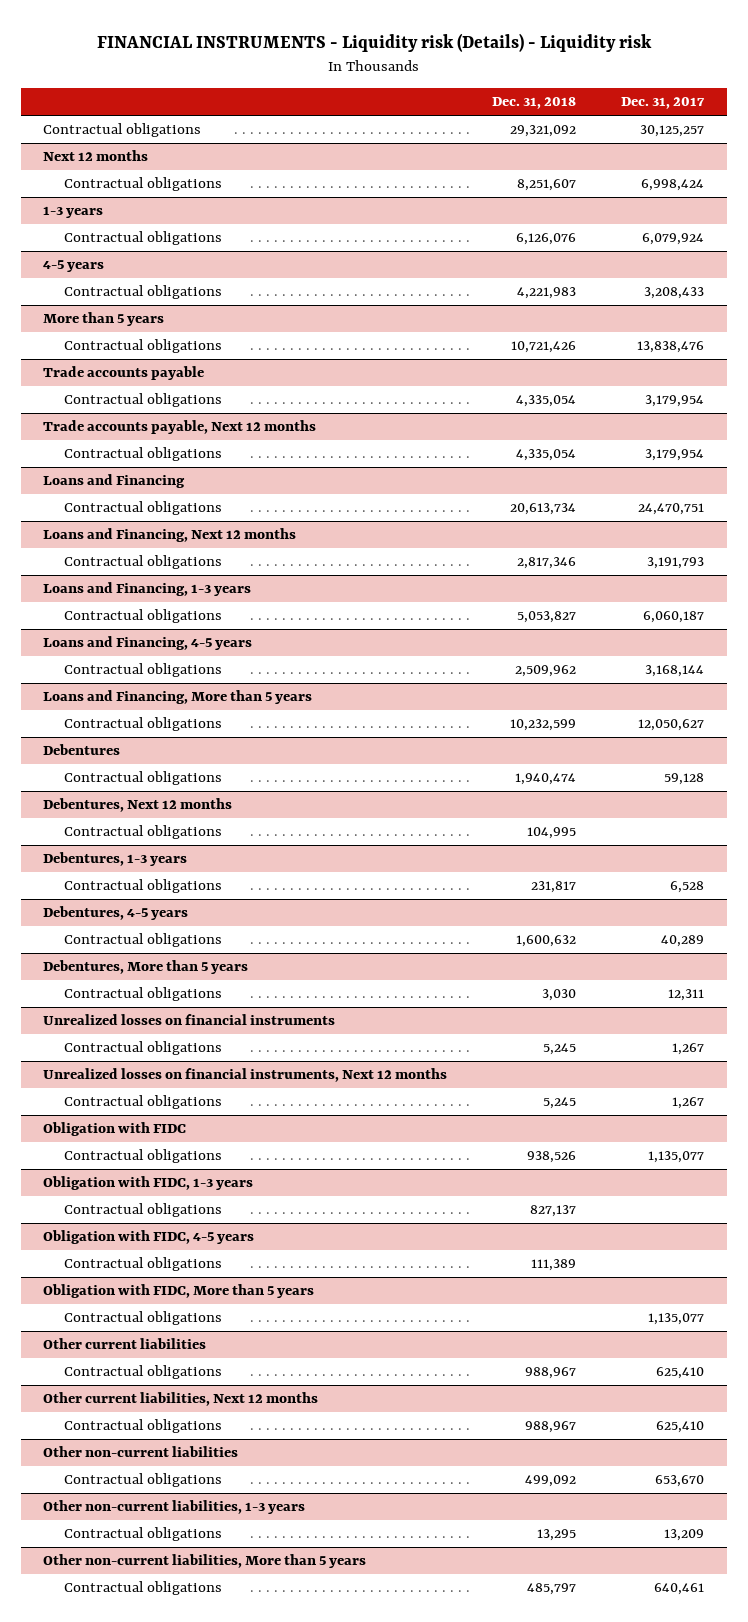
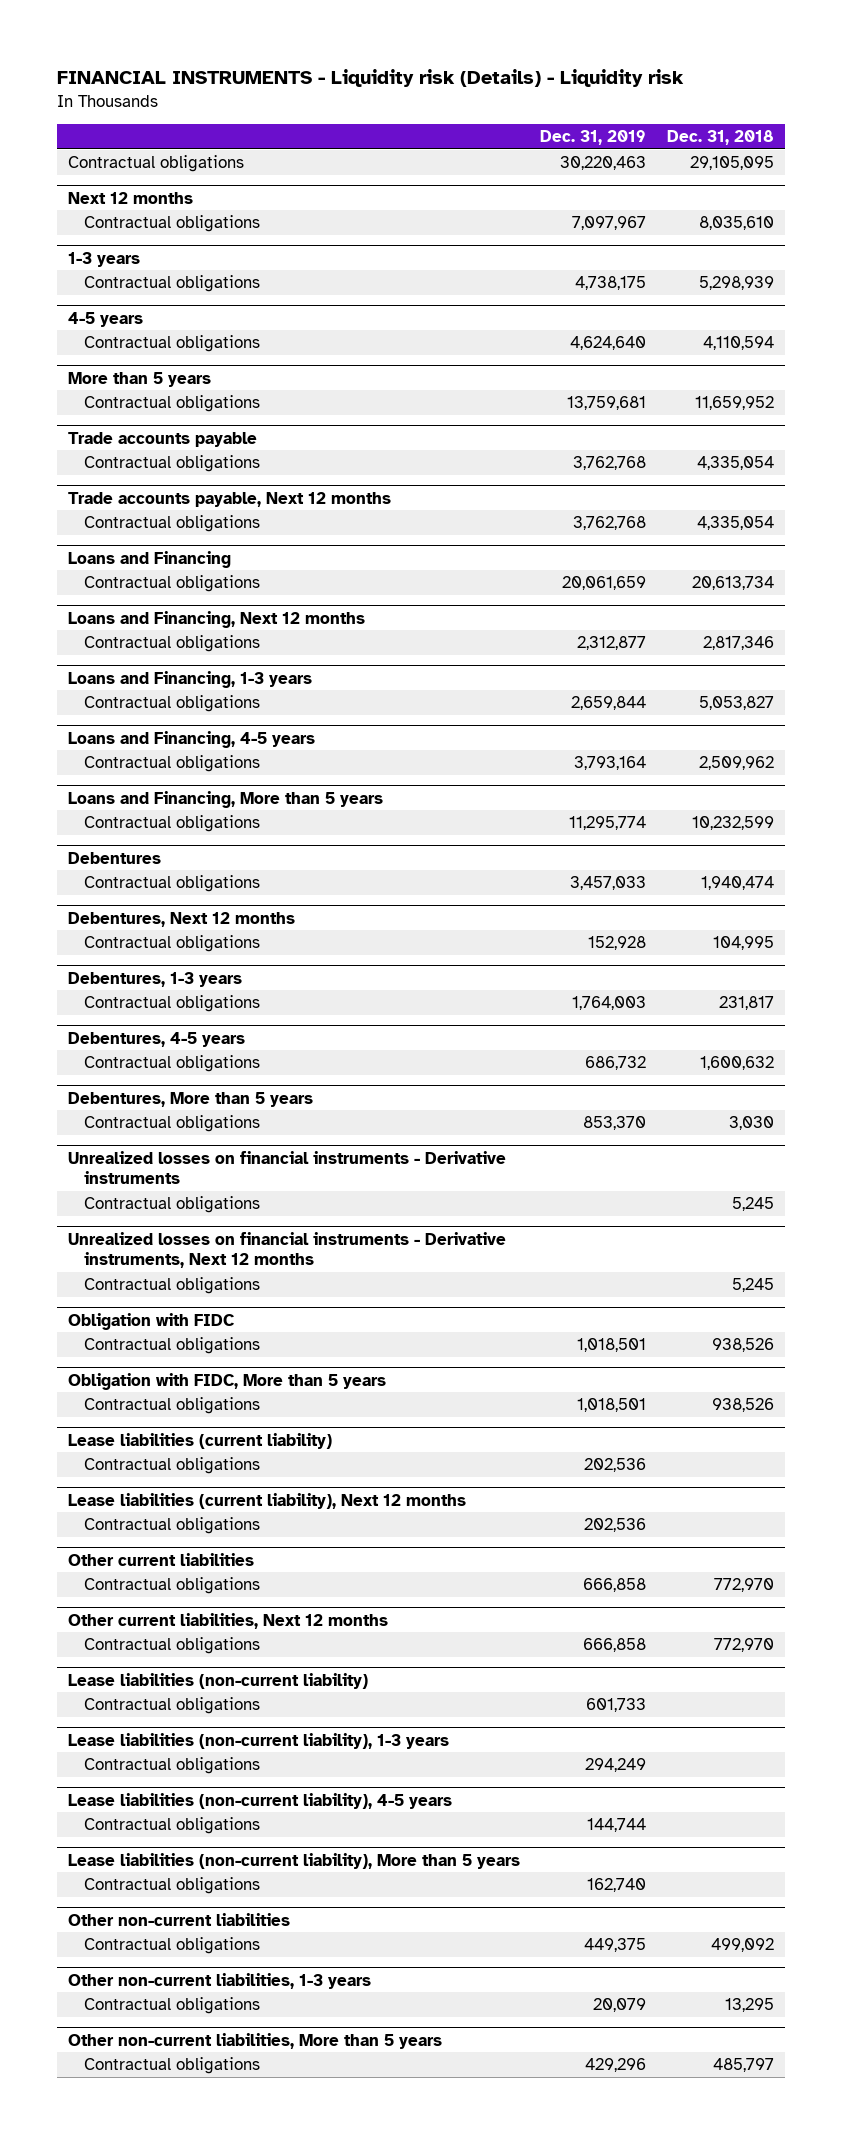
[621,97,706,110] Dec. 31, 2017 -> none
none -> [540,130,647,146] Dec. 31, 2019
[510,125,577,138] 29,321,092 -> [690,156,775,171] 29,105,095
[517,179,577,192] 8,251,607 -> [699,216,775,231] 8,035,610
[516,233,577,246] 6,126,076 -> [699,276,775,291] 5,298,939
[517,287,577,300] 4,221,983 -> [703,336,775,351] 4,110,594
[511,341,577,354] 10,721,426 -> [695,396,775,411] 11,659,952
[43,1014,336,1026] Unrealized losses on financial instruments -> [67,1150,506,1184] Unrealized losses on financial instruments - Derivative instruments
[43,1068,448,1083] Unrealized losses on financial instruments, Next 12 months -> [67,1231,506,1268] Unrealized losses on financial instruments - Derivative instruments, Next 12 months
[43,1176,254,1191] Obligation with FIDC, 1-3 years -> none
[63,1203,222,1218] Contractual obligations -> none
[43,1230,255,1245] Obligation with FIDC, 4-5 years -> none
[63,1257,222,1272] Contractual obligations -> none
none -> [83,1397,260,1415] Contractual obligations
none -> [67,1432,332,1449] Lease liabilities (current liability)
none -> [67,1492,466,1509] Lease liabilities (current liability), Next 12 months
none -> [83,1517,260,1535] Contractual obligations
[525,1367,577,1380] 988,967 -> [714,1578,775,1593] 772,970
[525,1421,577,1434] 988,967 -> [714,1638,775,1653] 772,970
none -> [67,1672,368,1689] Lease liabilities (non-current liability)
none -> [83,1697,260,1715] Contractual obligations
none -> [67,1732,449,1749] Lease liabilities (non-current liability), 1-3 years
none -> [83,1757,260,1775] Contractual obligations
none -> [67,1792,452,1809] Lease liabilities (non-current liability), 4-5 years
none -> [83,1817,260,1835] Contractual obligations
none -> [67,1852,520,1869] Lease liabilities (non-current liability), More than 5 years
none -> [83,1877,260,1895] Contractual obligations

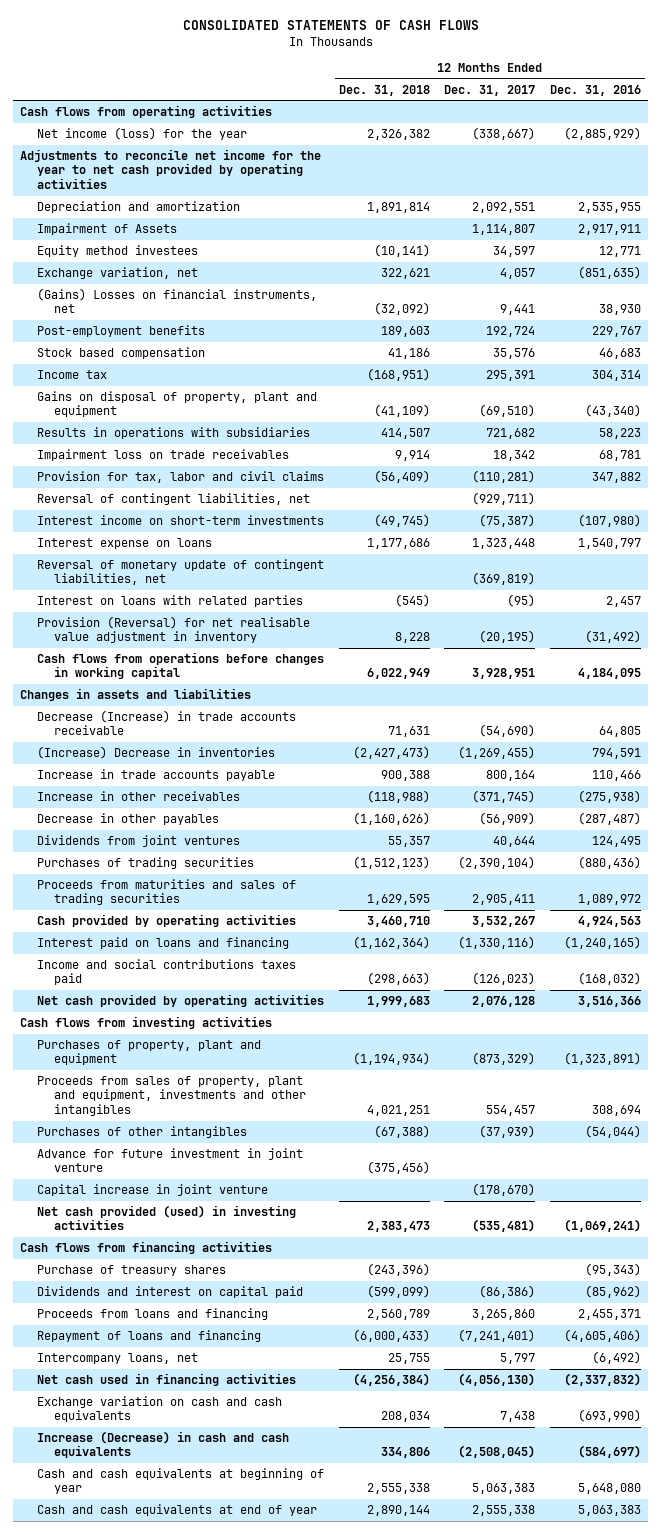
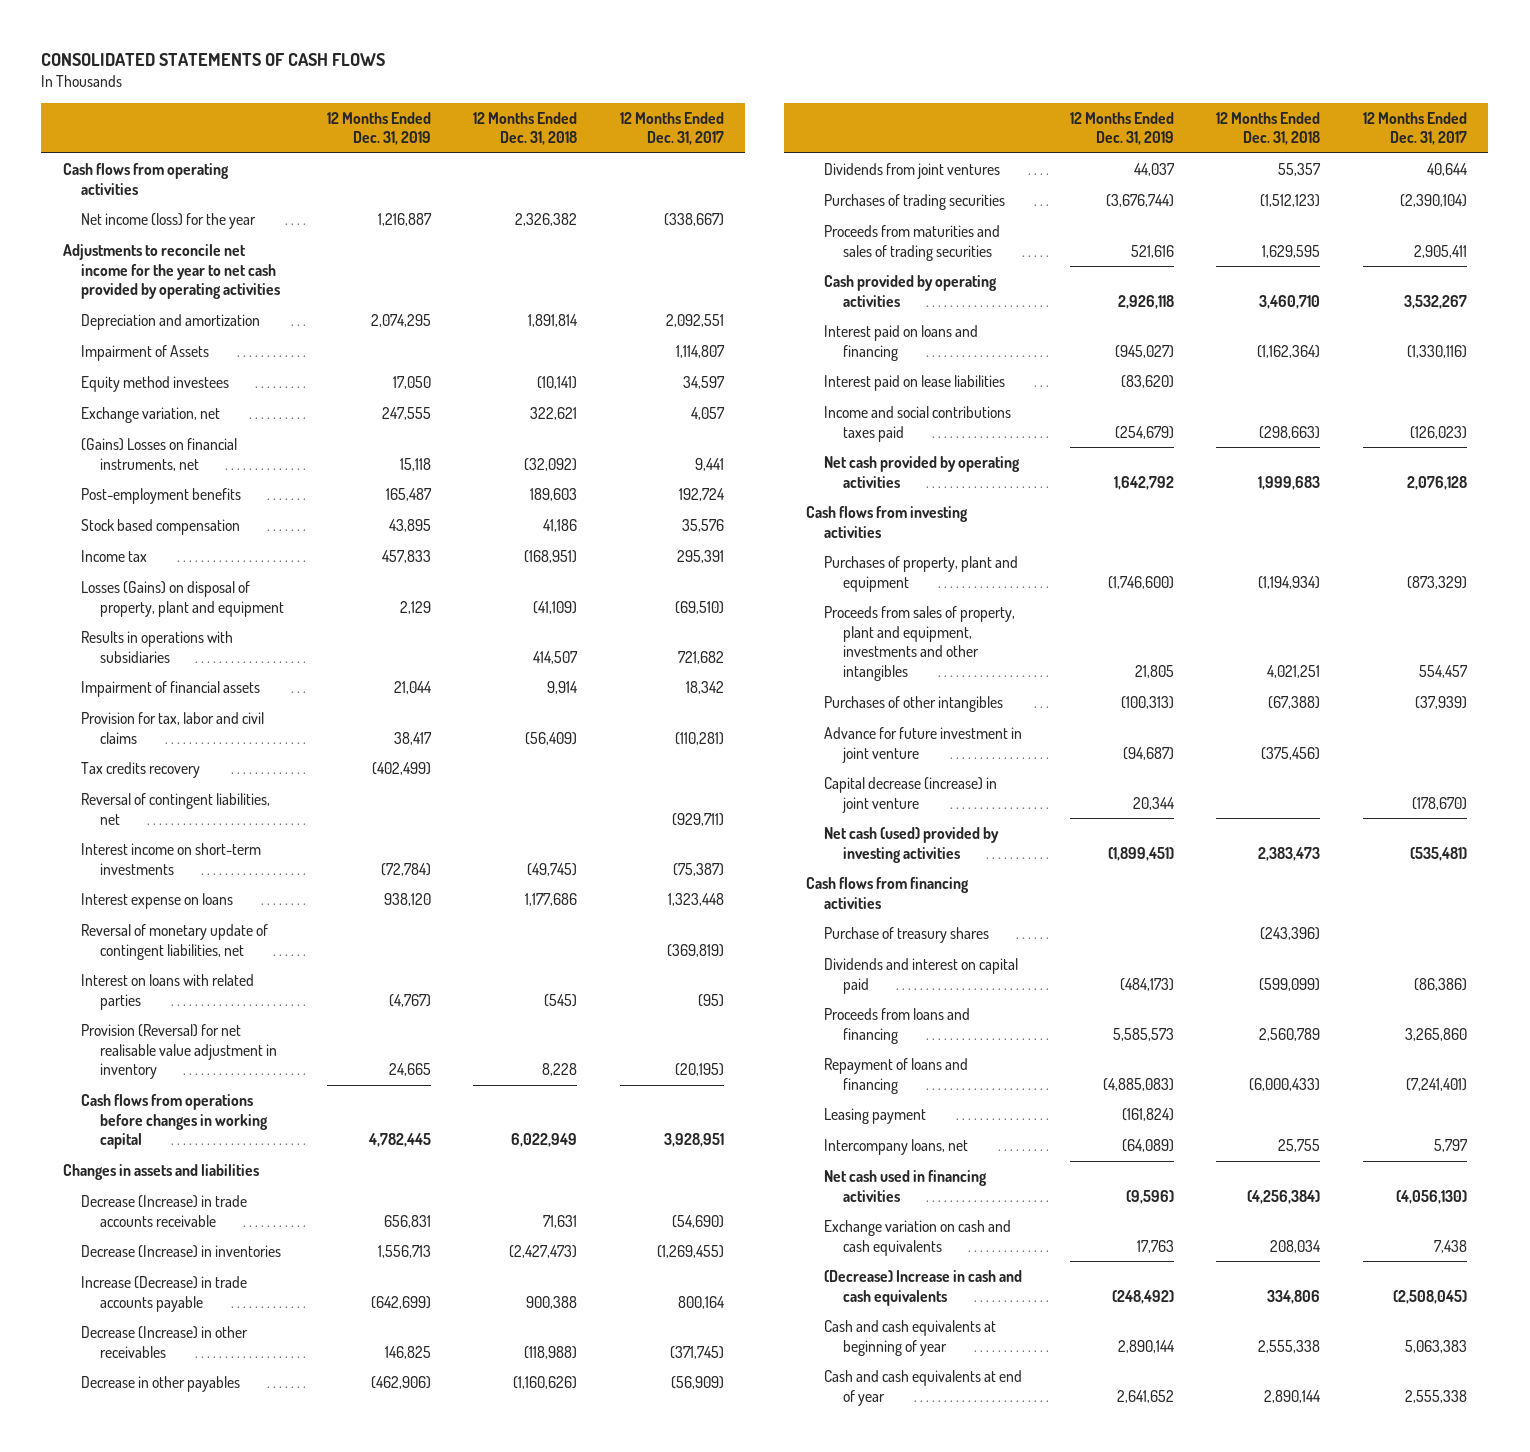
[550,84,642,96] Dec. 31, 2016 -> none
none -> [326,111,431,146] 12 Months Ended Dec. 31, 2019
[37,390,318,418] Gains on disposal of property, plant and equipment -> [81,581,285,617] Losses (Gains) on disposal of property, plant and equipment
[37,448,290,461] Impairment loss on trade receivables -> [81,681,261,698] Impairment of financial assets
none -> [81,762,201,779] Tax credits recovery
[37,745,276,759] (Increase) Decrease in inventories -> [81,1245,282,1259] Decrease (Increase) in inventories
[37,768,276,781] Increase in trade accounts payable -> [81,1276,248,1312] Increase (Decrease) in trade accounts payable
[37,790,241,801] Increase in other receivables -> [81,1326,249,1358] Decrease (Increase) in other receivables
none -> [824,375,1006,392] Interest paid on lease liabilities
[37,1183,269,1196] Capital increase in joint venture -> [824,777,998,813] Capital decrease (increase) in joint venture
[37,1204,297,1231] Net cash provided (used) in investing activities -> [824,827,1000,863] Net cash (used) provided by investing activities
none -> [824,1108,927,1125] Leasing payment
[37,1430,290,1459] Increase (Decrease) in cash and cash equivalents -> [824,1270,1023,1306] (Decrease) Increase in cash and cash equivalents

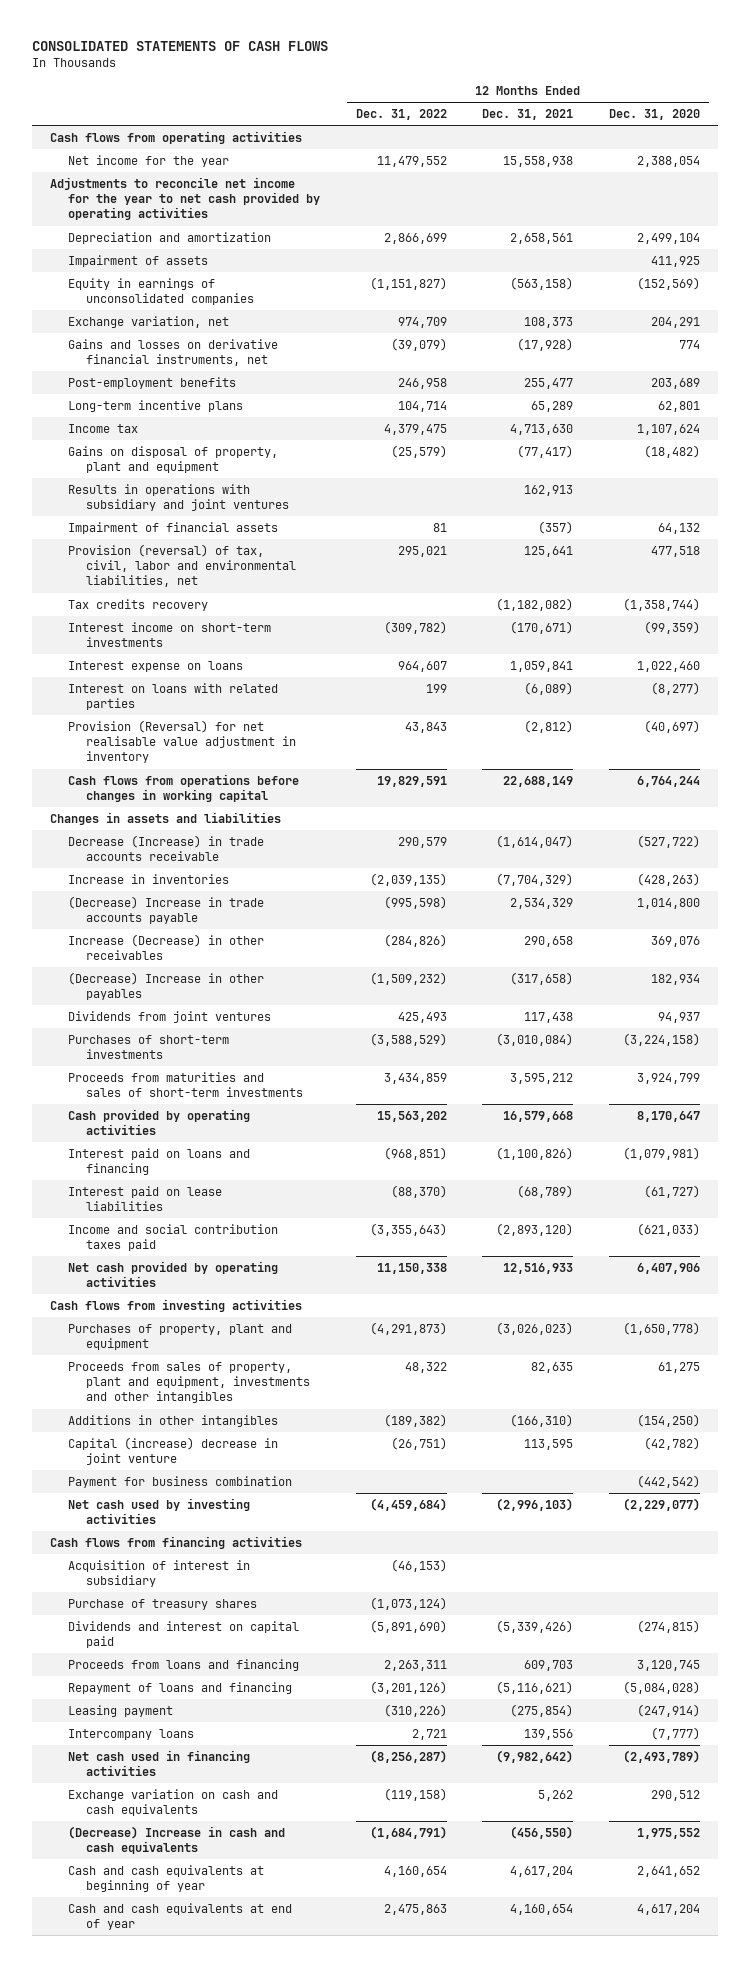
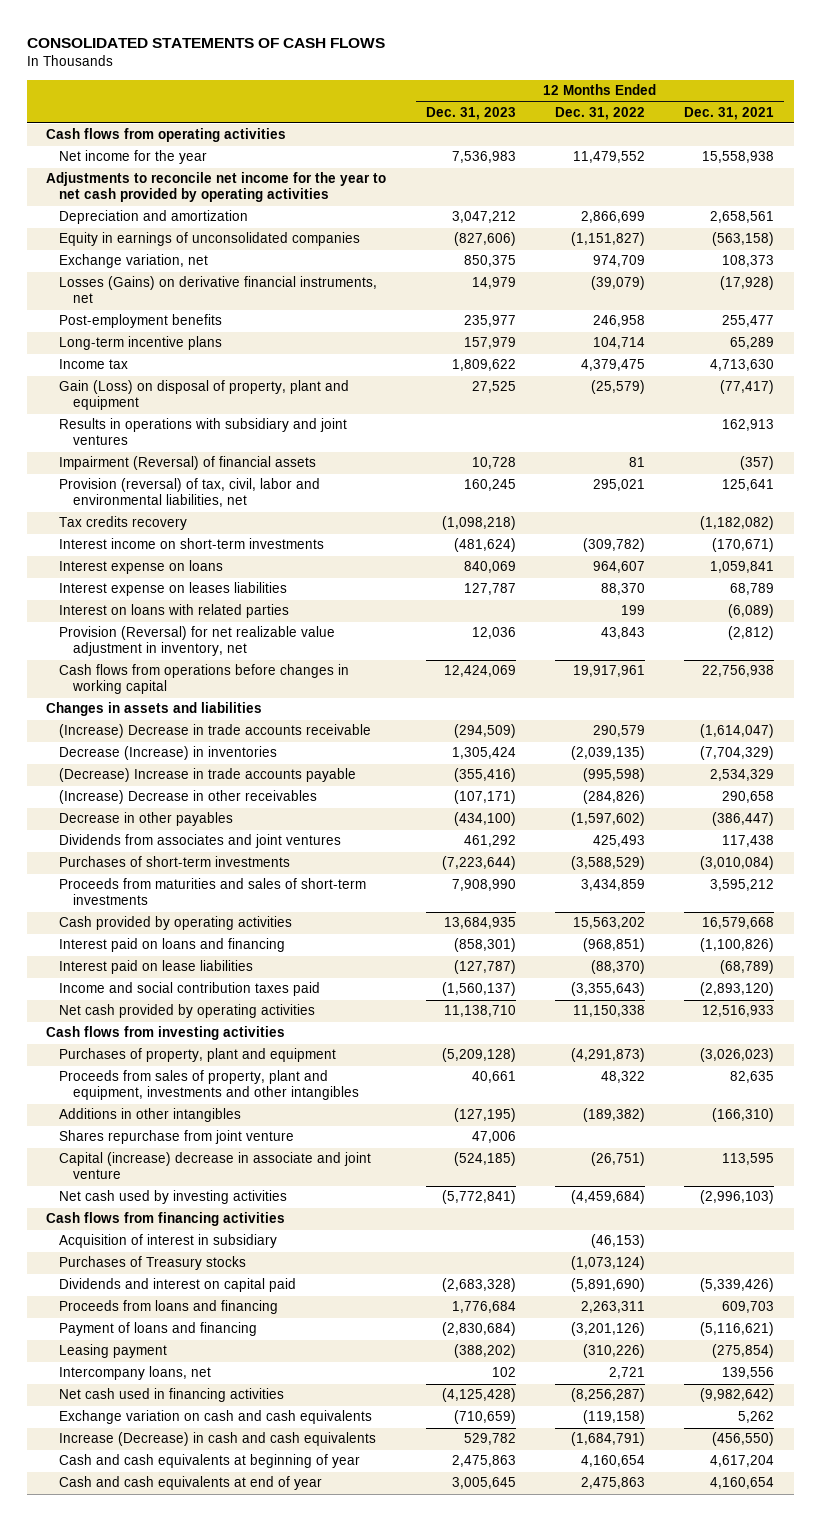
[609,109,701,121] Dec. 31, 2020 -> none
none -> [425,106,516,120] Dec. 31, 2023
[67,255,208,268] Impairment of assets -> none
[67,339,278,367] Gains and losses on derivative financial instruments, net -> [59,276,378,304] Losses (Gains) on derivative financial instruments, net
[67,446,278,474] Gains on disposal of property, plant and equipment -> [59,380,350,411] Gain (Loss) on disposal of property, plant and equipment
[67,522,278,535] Impairment of financial assets -> [59,456,317,471] Impairment (Reversal) of financial assets
none -> [59,582,288,597] Interest expense on leases liabilities
[67,720,296,764] Provision (Reversal) for net realisable value adjustment in inventory -> [59,626,336,657] Provision (Reversal) for net realizable value adjustment in inventory, net
[376,776,447,788] 19,829,591 -> [573,665,646,678] 19,917,961
[503,776,574,788] 22,688,149 -> [702,665,775,678] 22,756,938
[67,835,264,862] Decrease (Increase) in trade accounts receivable -> [59,724,372,739] (Increase) Decrease in trade accounts receivable
[67,874,229,885] Increase in inventories -> [59,746,278,761] Decrease (Increase) in inventories
[67,934,264,961] Increase (Decrease) in other receivables -> [59,790,318,805] (Increase) Decrease in other receivables
[67,972,264,1001] (Decrease) Increase in other payables -> [59,812,234,827] Decrease in other payables
[369,972,447,986] (1,509,232) -> [571,812,646,827] (1,597,602)
[510,972,574,986] (317,658) -> [712,812,775,827] (386,447)
[67,1011,271,1024] Dividends from joint ventures -> [59,834,342,849] Dividends from associates and joint ventures
[67,1476,292,1489] Payment for business combination -> none
none -> [59,1130,295,1145] Shares repurchase from joint venture
[67,1437,278,1466] Capital (increase) decrease in joint venture -> [59,1152,372,1180] Capital (increase) decrease in associate and joint venture
[67,1599,257,1611] Purchase of treasury shares -> [59,1256,247,1271] Purchases of Treasury stocks
[67,1682,292,1695] Repayment of loans and financing -> [59,1322,258,1337] Payment of loans and financing
[67,1729,194,1741] Intercompany loans -> [59,1366,212,1381] Intercompany loans, net
[67,1826,285,1855] (Decrease) Increase in cash and cash equivalents -> [59,1432,377,1447] Increase (Decrease) in cash and cash equivalents

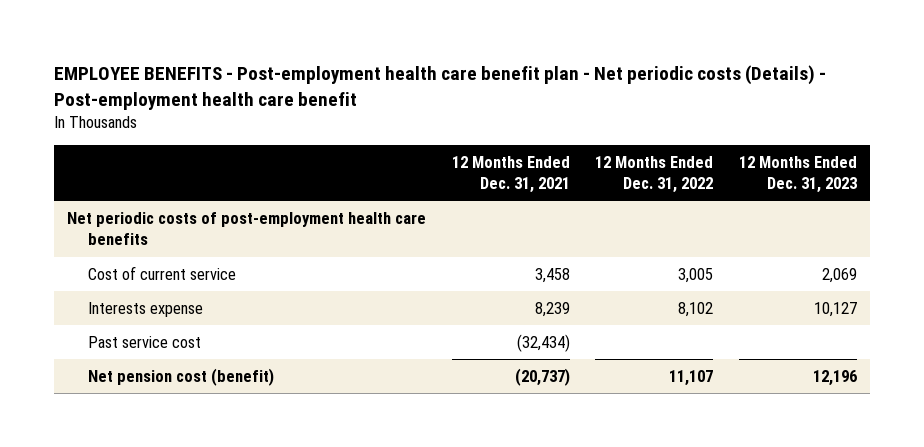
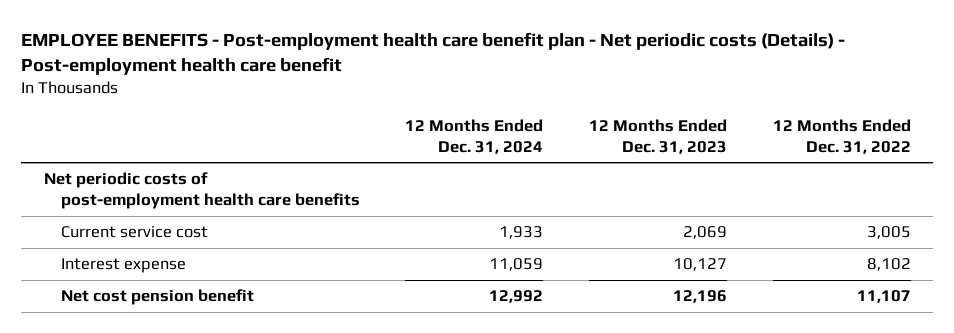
[451,155,570,193] 12 Months Ended Dec. 31, 2021 -> none
none -> [405,118,544,154] 12 Months Ended Dec. 31, 2024
[88,336,202,349] Past service cost -> none
[88,266,237,281] Cost of current service -> [60,226,208,239] Current service cost
[88,302,204,318] Interests expense -> [60,258,186,274] Interest expense
[88,368,275,387] Net pension cost (benefit) -> [60,289,254,306] Net cost pension benefit

